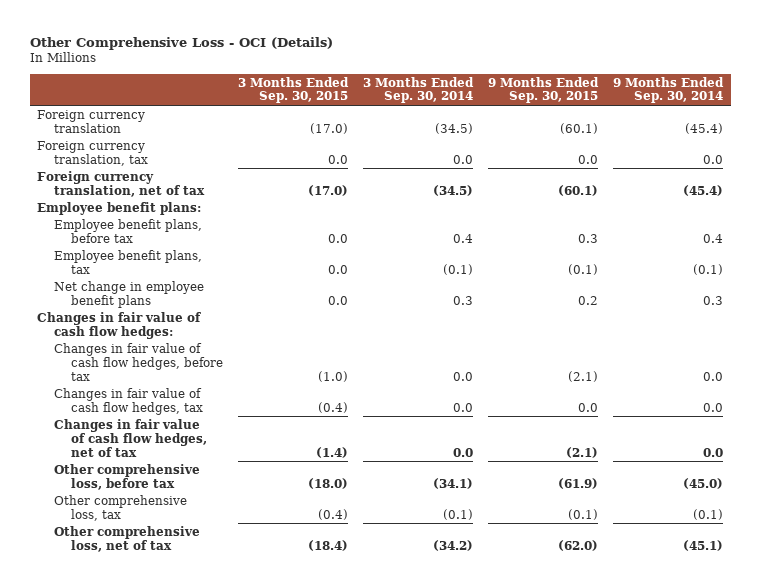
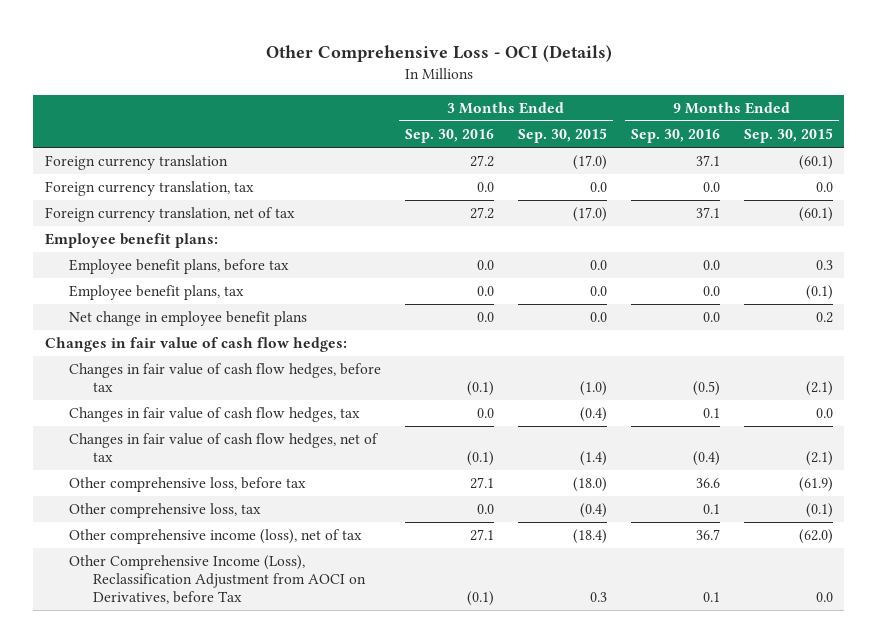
[363,76,475,104] 3 Months Ended Sep. 30, 2014 -> none
[613,76,725,104] 9 Months Ended Sep. 30, 2014 -> none
none -> [404,129,494,144] Sep. 30, 2016
none -> [630,129,720,144] Sep. 30, 2016
[54,525,201,552] Other comprehensive loss, net of tax -> [68,529,362,545] Other comprehensive income (loss), net of tax
none -> [68,555,366,605] Other Comprehensive Income (Loss), Reclassification Adjustment from AOCI on Derivatives, before Tax

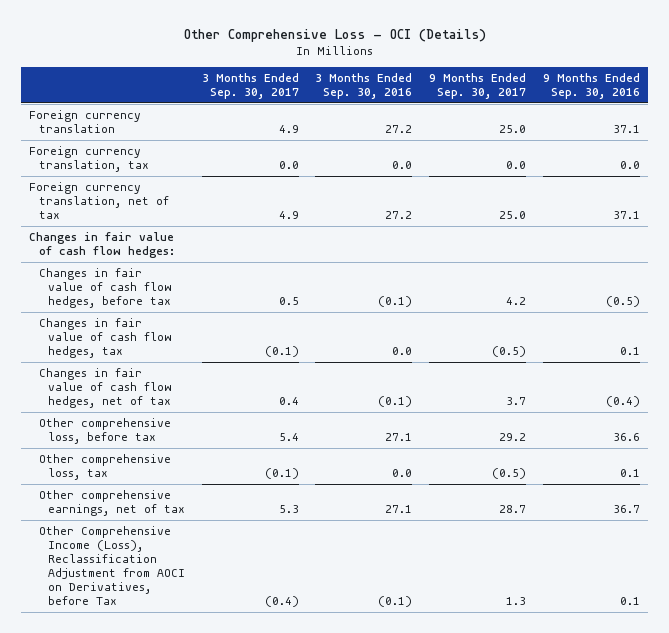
[517,128,607,144] Sep. 30, 2015 -> none
[743,128,833,144] Sep. 30, 2015 -> none
none -> [201,72,299,99] 3 Months Ended Sep. 30, 2017
none -> [429,72,527,99] 9 Months Ended Sep. 30, 2017
[45,233,219,249] Employee benefit plans: -> none
[68,259,289,275] Employee benefit plans, before tax -> none
[68,285,244,301] Employee benefit plans, tax -> none
[68,311,307,327] Net change in employee benefit plans -> none
[68,529,362,545] Other comprehensive income (loss), net of tax -> [38,490,186,517] Other comprehensive earnings, net of tax

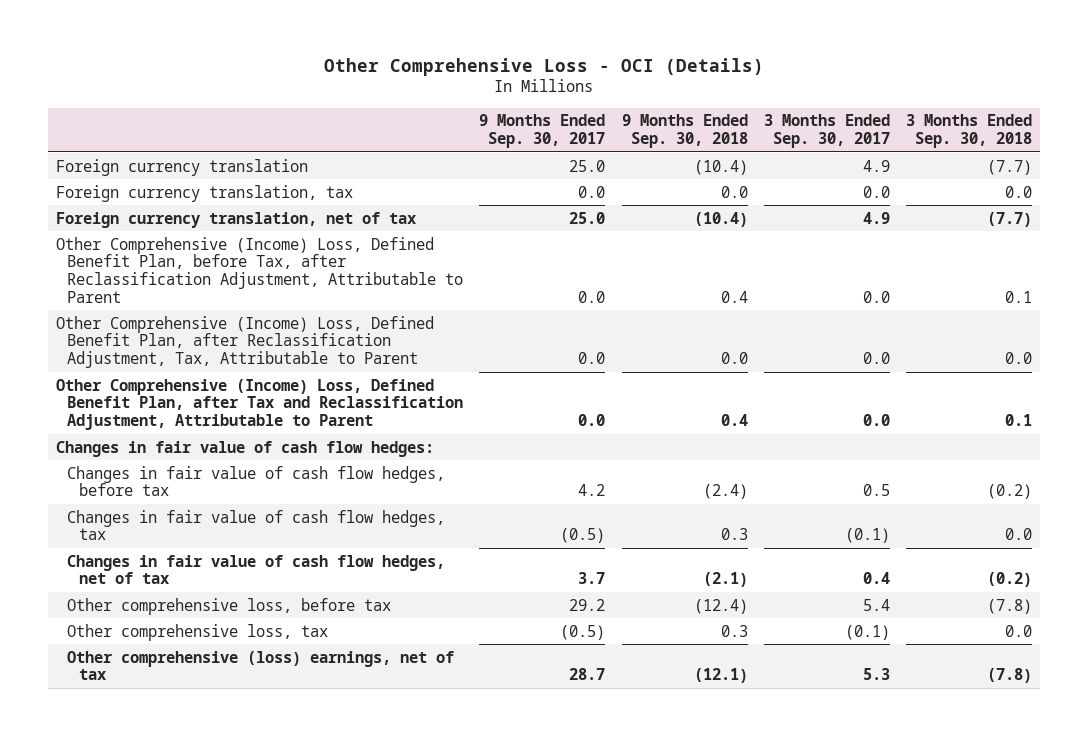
[315,72,413,99] 3 Months Ended Sep. 30, 2016 -> none
[542,72,640,99] 9 Months Ended Sep. 30, 2016 -> none
none -> [621,114,748,149] 9 Months Ended Sep. 30, 2018
none -> [905,114,1032,149] 3 Months Ended Sep. 30, 2018
none -> [55,236,464,303] Other Comprehensive (Income) Loss, Defined Benefit Plan, before Tax, after Reclassification Adjustment, Attributable to Parent
none -> [55,315,434,369] Other Comprehensive (Income) Loss, Defined Benefit Plan, after Reclassification Adjustment, Tax, Attributable to Parent
none -> [55,378,464,431] Other Comprehensive (Income) Loss, Defined Benefit Plan, after Tax and Reclassification Adjustment, Attributable to Parent
[38,526,186,605] Other Comprehensive Income (Loss), Reclassification Adjustment from AOCI on Derivatives, before Tax -> none
[38,490,186,517] Other comprehensive earnings, net of tax -> [67,650,455,681] Other comprehensive (loss) earnings, net of tax

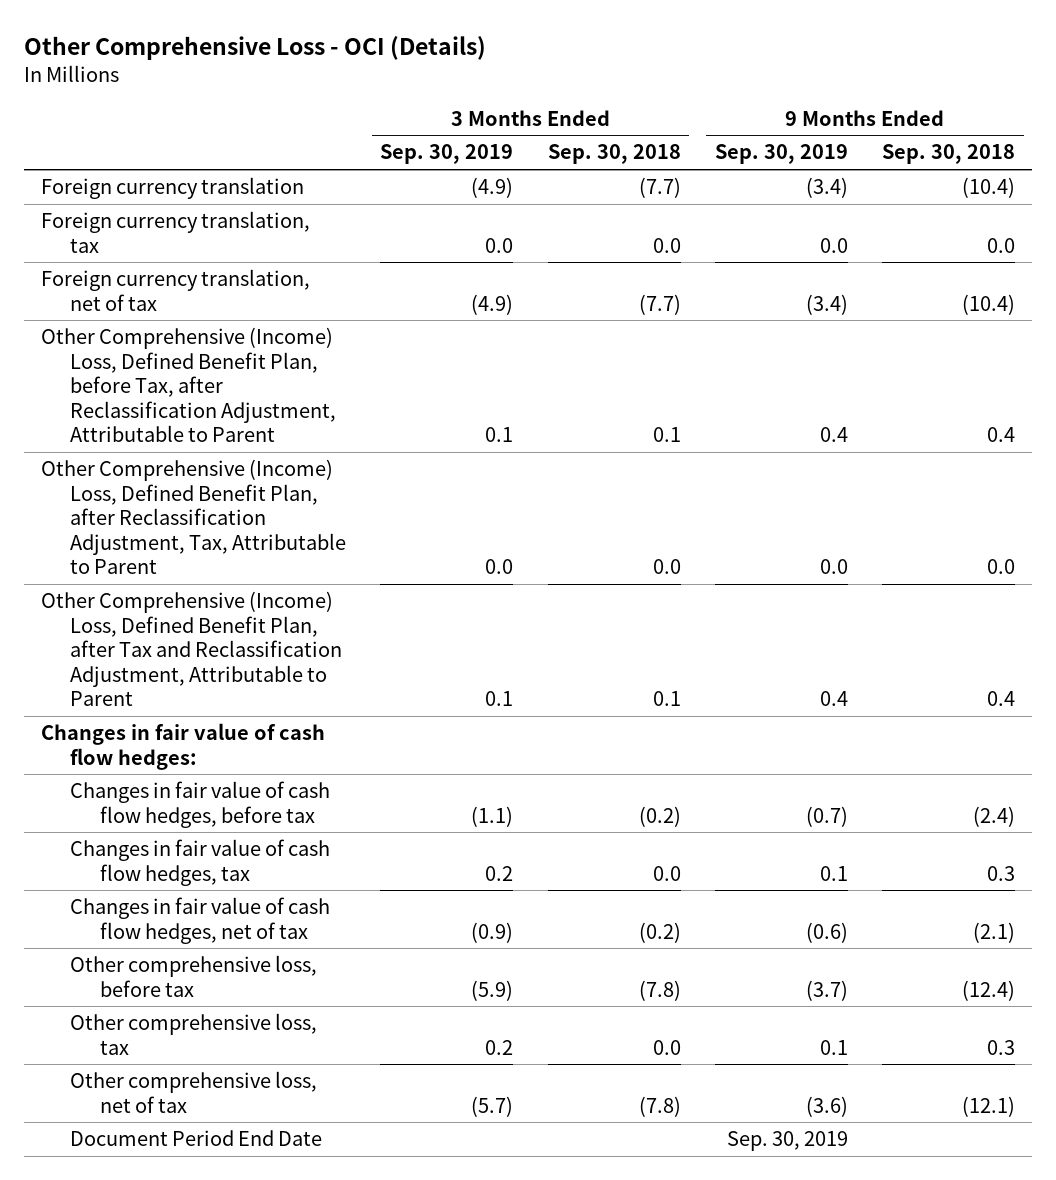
[479,114,606,149] 9 Months Ended Sep. 30, 2017 -> none
[763,114,890,149] 3 Months Ended Sep. 30, 2017 -> none
none -> [380,144,514,165] Sep. 30, 2019
none -> [714,144,848,165] Sep. 30, 2019
[67,650,455,681] Other comprehensive (loss) earnings, net of tax -> [70,1071,318,1113] Other comprehensive loss, net of tax
none -> [70,1130,323,1147] Document Period End Date

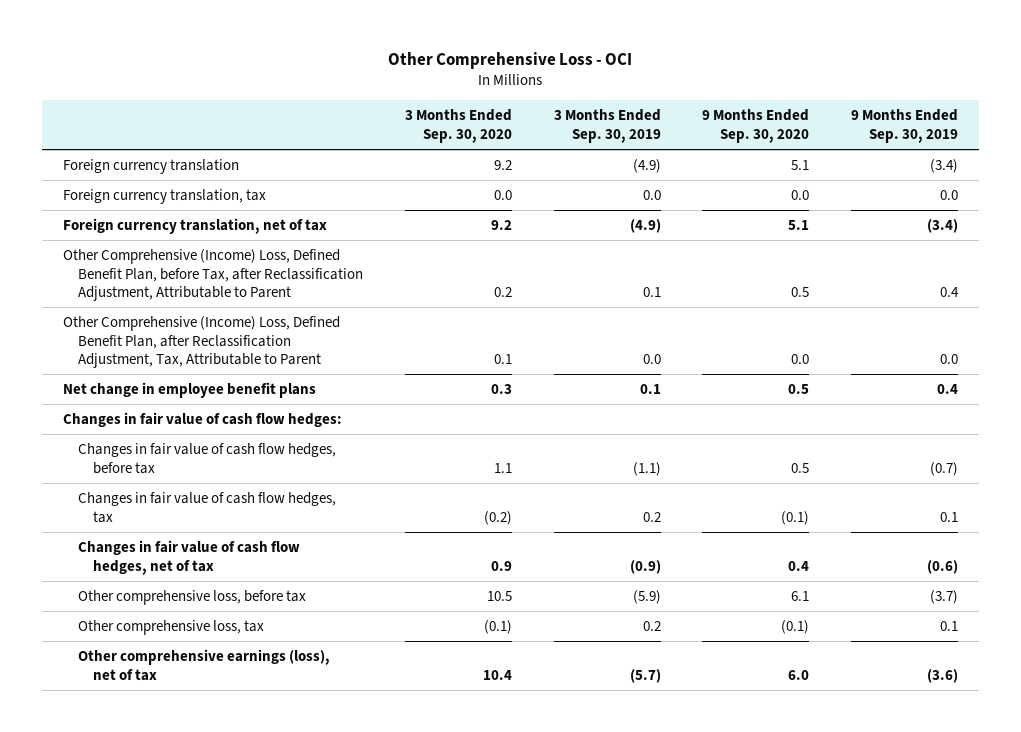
[23,35,486,60] Other Comprehensive Loss - OCI (Details) -> [388,52,633,70] Other Comprehensive Loss - OCI
[547,144,681,165] Sep. 30, 2018 -> none
[882,144,1016,165] Sep. 30, 2018 -> none
none -> [404,109,512,144] 3 Months Ended Sep. 30, 2020
none -> [702,109,810,144] 9 Months Ended Sep. 30, 2020
[40,591,343,707] Other Comprehensive (Income) Loss, Defined Benefit Plan, after Tax and Reclassification Adjustment, Attributable to Parent -> [62,382,316,399] Net change in employee benefit plans
[70,1130,323,1147] Document Period End Date -> none
[70,1071,318,1113] Other comprehensive loss, net of tax -> [78,649,331,681] Other comprehensive earnings (loss), net of tax

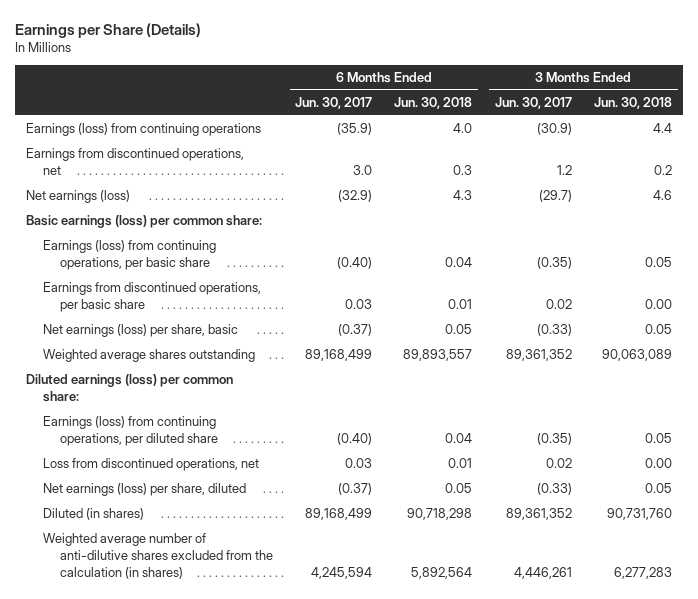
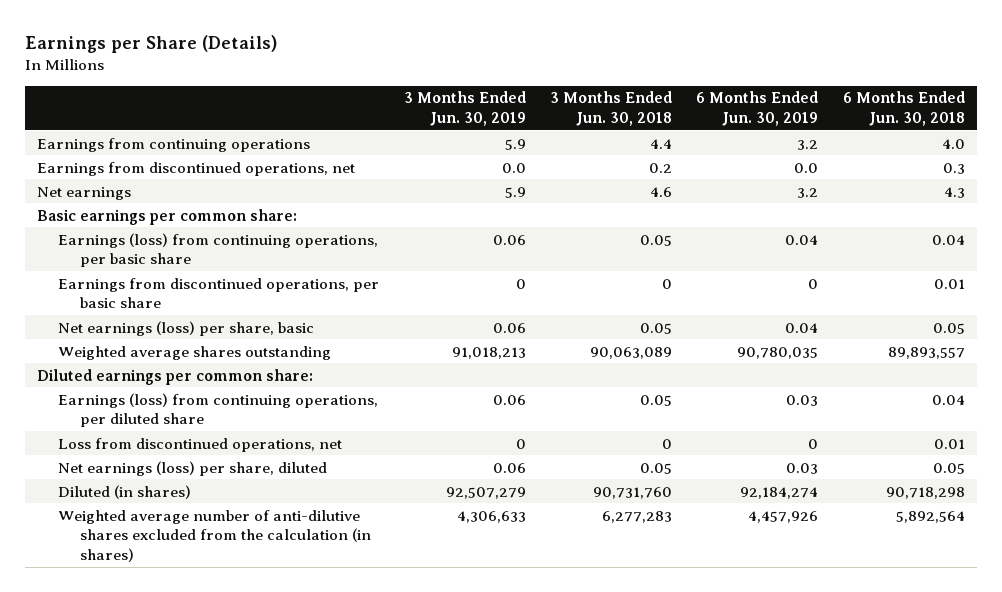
[295,97,373,110] Jun. 30, 2017 -> none
[494,97,572,110] Jun. 30, 2017 -> none
none -> [403,91,526,127] 3 Months Ended Jun. 30, 2019
none -> [696,91,819,127] 6 Months Ended Jun. 30, 2019
[25,123,261,137] Earnings (loss) from continuing operations -> [36,137,310,152] Earnings from continuing operations
[25,190,130,204] Net earnings (loss) -> [36,186,131,200] Net earnings
[25,215,262,229] Basic earnings (loss) per common share: -> [36,208,297,225] Basic earnings per common share:
[645,298,673,309] 0.00 -> [662,278,673,289] 0
[25,374,233,402] Diluted earnings (loss) per common share: -> [36,368,313,385] Diluted earnings per common share:
[645,458,673,469] 0.00 -> [662,438,673,449] 0

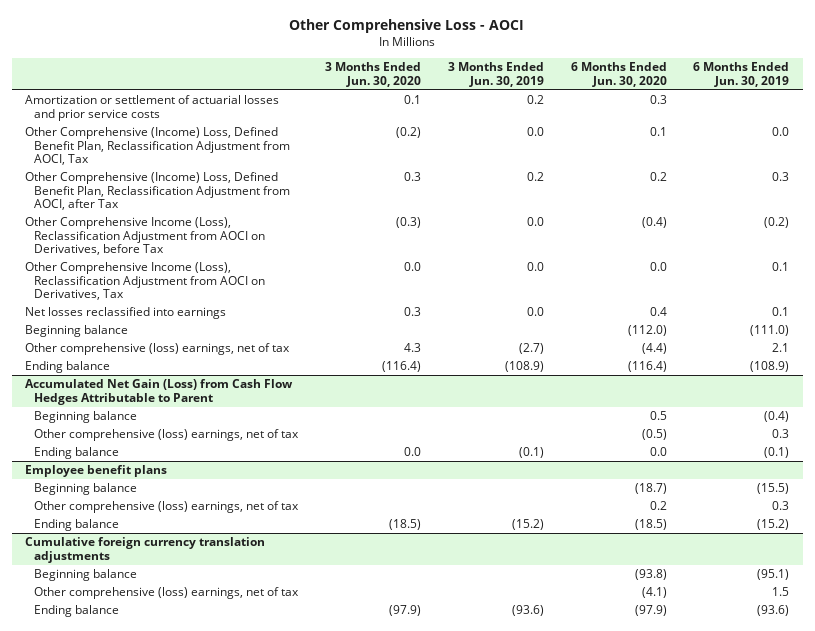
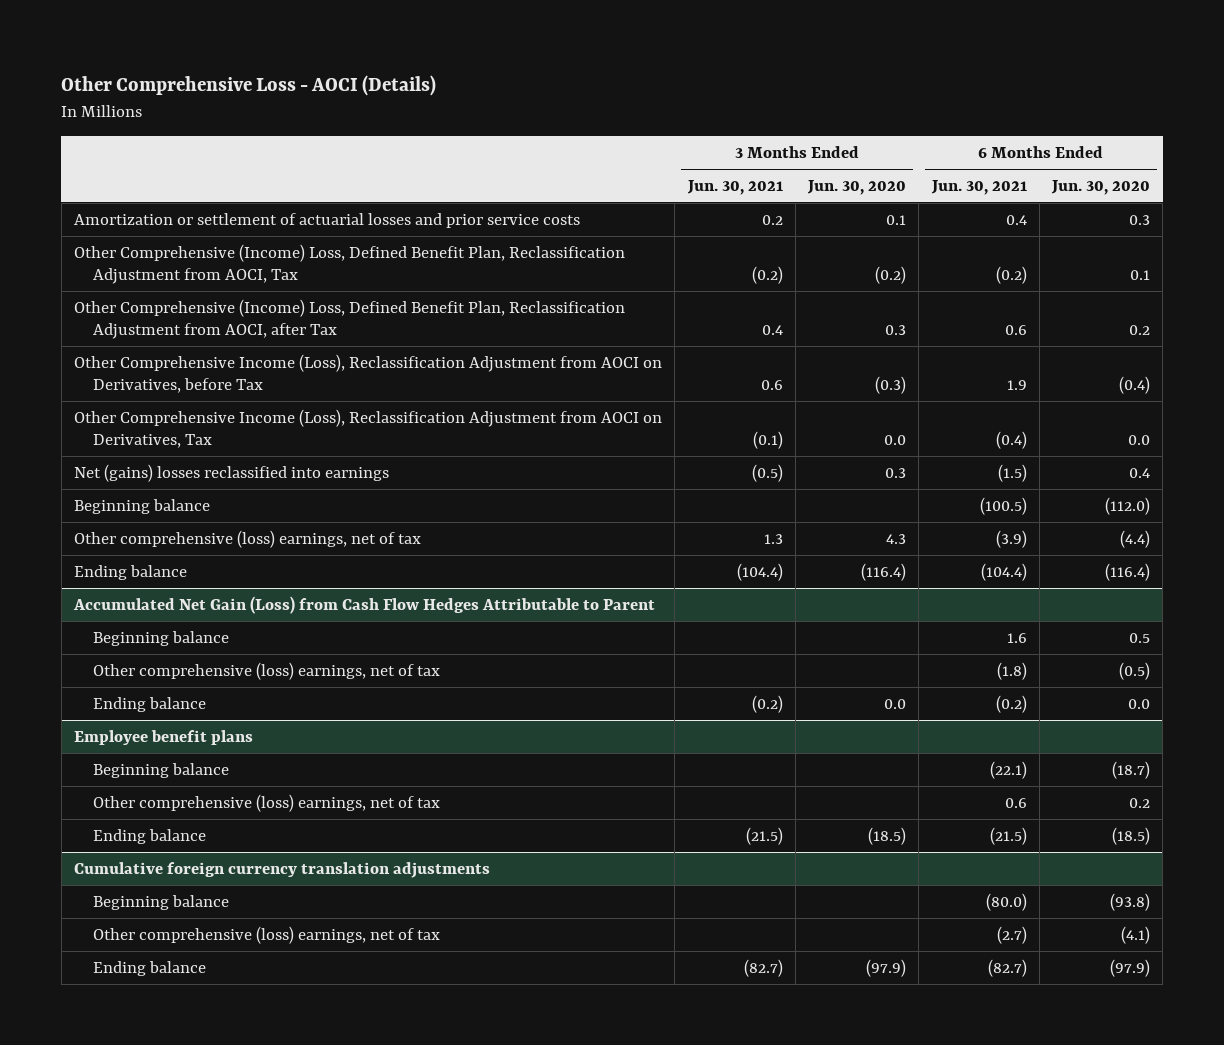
[289,19,525,34] Other Comprehensive Loss - AOCI -> [61,75,437,97] Other Comprehensive Loss - AOCI (Details)
[447,62,544,87] 3 Months Ended Jun. 30, 2019 -> none
[693,62,790,87] 6 Months Ended Jun. 30, 2019 -> none
none -> [686,179,783,195] Jun. 30, 2021
none -> [930,179,1027,195] Jun. 30, 2021
[25,307,227,320] Net losses reclassified into earnings -> [74,463,390,482] Net (gains) losses reclassified into earnings

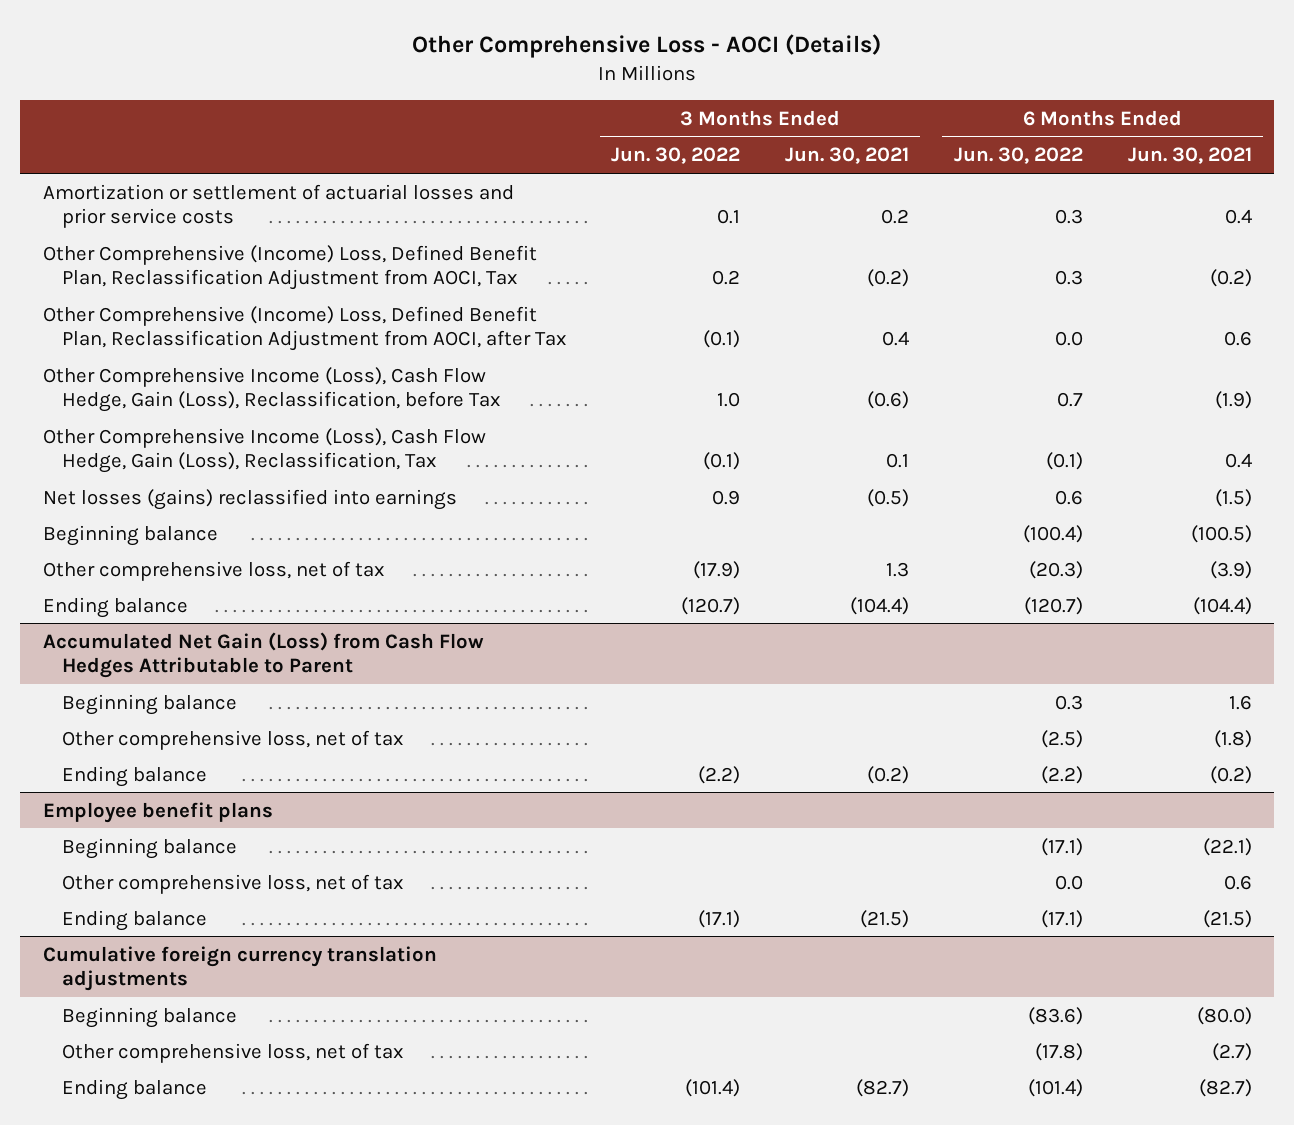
[807,179,907,195] Jun. 30, 2020 -> none
[1051,179,1151,195] Jun. 30, 2020 -> none
none -> [610,147,740,165] Jun. 30, 2022
none -> [953,147,1083,165] Jun. 30, 2022
[74,353,663,394] Other Comprehensive Income (Loss), Reclassification Adjustment from AOCI on Derivatives, before Tax -> none
[74,408,663,449] Other Comprehensive Income (Loss), Reclassification Adjustment from AOCI on Derivatives, Tax -> none
none -> [42,366,500,412] Other Comprehensive Income (Loss), Cash Flow Hedge, Gain (Loss), Reclassification, before Tax
none -> [42,427,486,473] Other Comprehensive Income (Loss), Cash Flow Hedge, Gain (Loss), Reclassification, Tax
[74,463,390,482] Net (gains) losses reclassified into earnings -> [42,488,457,510] Net losses (gains) reclassified into earnings
[74,529,422,548] Other comprehensive (loss) earnings, net of tax -> [42,560,384,581] Other comprehensive loss, net of tax
[93,661,441,680] Other comprehensive (loss) earnings, net of tax -> [61,729,403,750] Other comprehensive loss, net of tax
[93,793,441,812] Other comprehensive (loss) earnings, net of tax -> [61,873,403,894] Other comprehensive loss, net of tax
[93,925,441,944] Other comprehensive (loss) earnings, net of tax -> [61,1042,403,1063] Other comprehensive loss, net of tax

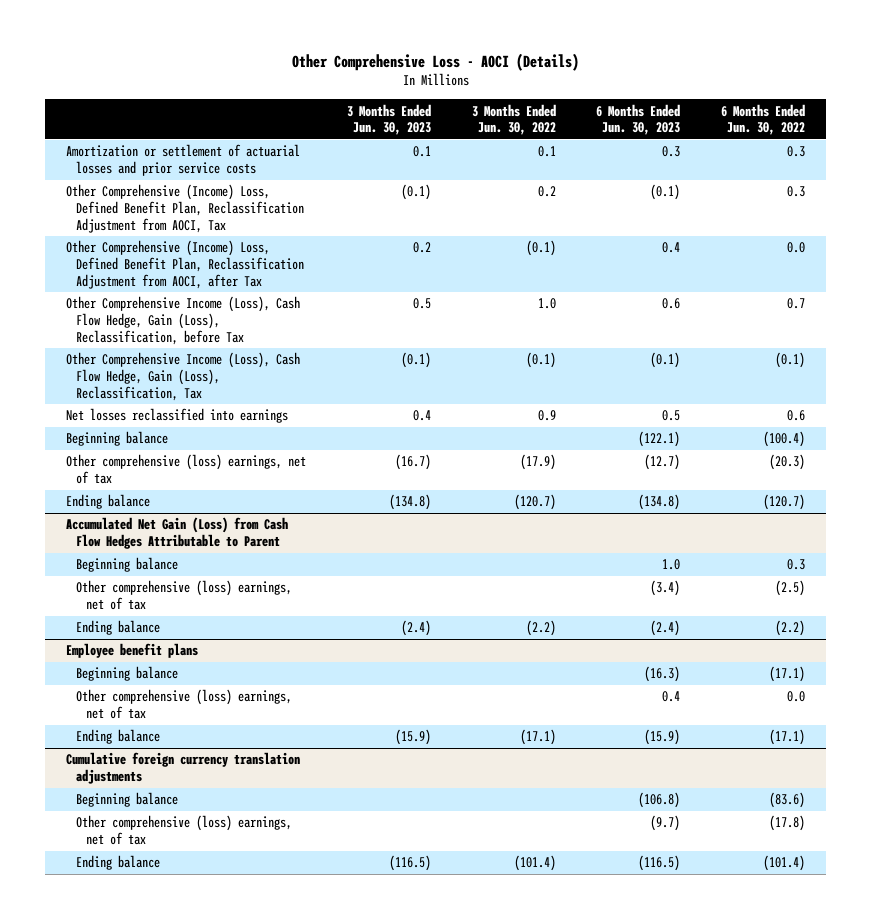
[784,147,909,165] Jun. 30, 2021 -> none
[1127,147,1252,165] Jun. 30, 2021 -> none
none -> [346,103,431,136] 3 Months Ended Jun. 30, 2023
none -> [596,103,681,136] 6 Months Ended Jun. 30, 2023
[42,488,457,510] Net losses (gains) reclassified into earnings -> [65,408,288,424] Net losses reclassified into earnings
[42,560,384,581] Other comprehensive loss, net of tax -> [65,454,306,485] Other comprehensive (loss) earnings, net of tax
[61,729,403,750] Other comprehensive loss, net of tax -> [76,580,293,611] Other comprehensive (loss) earnings, net of tax
[61,873,403,894] Other comprehensive loss, net of tax -> [76,689,293,720] Other comprehensive (loss) earnings, net of tax
[61,1042,403,1063] Other comprehensive loss, net of tax -> [76,815,293,846] Other comprehensive (loss) earnings, net of tax

